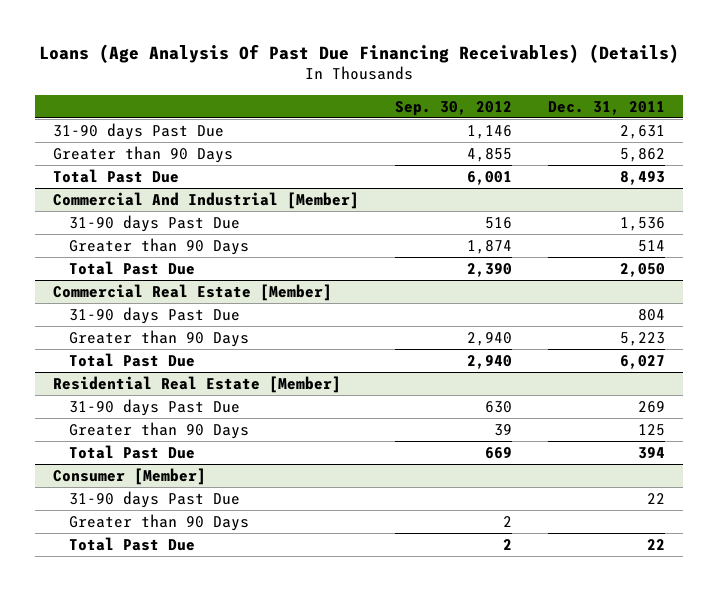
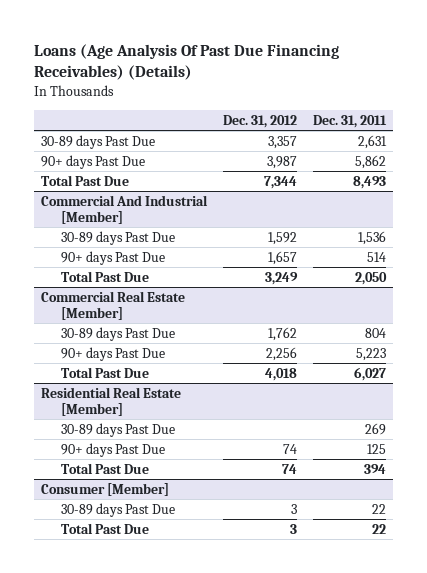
[394,100,512,116] Sep. 30, 2012 -> none
none -> [223,115,298,129] Dec. 31, 2012
[52,122,224,140] 31-90 days Past Due -> [41,134,156,149] 30-89 days Past Due
[52,145,233,163] Greater than 90 Days -> [41,154,146,169] 90+ days Past Due
[68,214,240,232] 31-90 days Past Due -> [61,230,176,245] 30-89 days Past Due
[68,237,249,255] Greater than 90 Days -> [61,250,166,265] 90+ days Past Due
[68,306,240,324] 31-90 days Past Due -> none
none -> [61,326,176,341] 30-89 days Past Due
[68,329,249,347] Greater than 90 Days -> [61,346,166,361] 90+ days Past Due
[68,398,240,416] 31-90 days Past Due -> [61,422,176,437] 30-89 days Past Due
[68,421,249,439] Greater than 90 Days -> [61,442,166,457] 90+ days Past Due
[68,490,240,508] 31-90 days Past Due -> none
[68,513,249,531] Greater than 90 Days -> none
none -> [61,502,176,517] 30-89 days Past Due

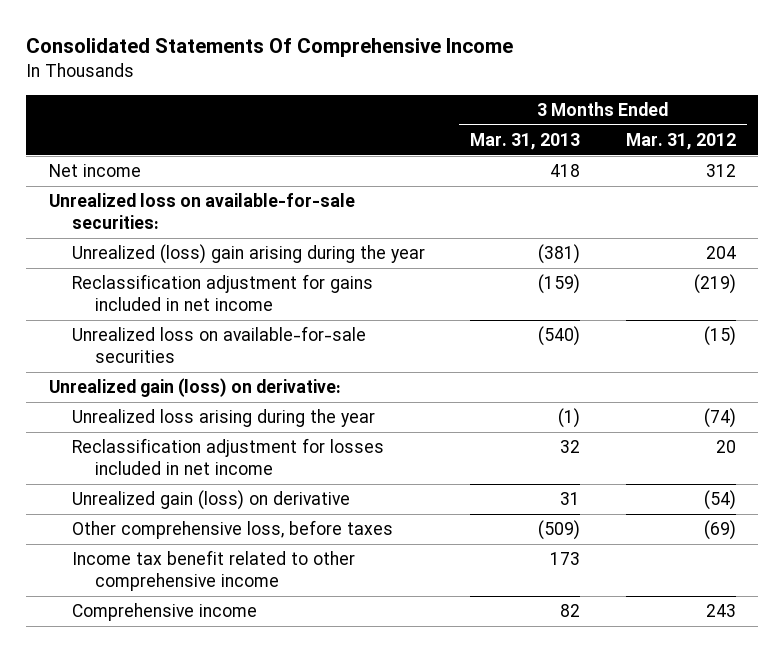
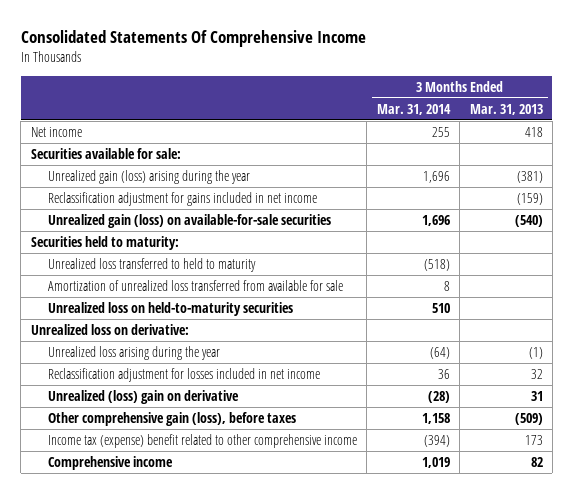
[625,133,736,151] Mar. 31, 2012 -> none
none -> [376,103,451,115] Mar. 31, 2014
[48,193,355,230] Unrealized loss on available-for-sale securities: -> [30,148,181,160] Securities available for sale:
[72,244,426,265] Unrealized (loss) gain arising during the year -> [47,170,250,185] Unrealized gain (loss) arising during the year
[72,326,367,364] Unrealized loss on available-for-sale securities -> [47,214,331,229] Unrealized gain (loss) on available-for-sale securities
none -> [30,236,179,251] Securities held to maturity:
none -> [47,258,256,273] Unrealized loss transferred to held to maturity
none -> [47,280,343,292] Amortization of unrealized loss transferred from available for sale
none -> [47,302,293,317] Unrealized loss on held-to-maturity securities
[48,378,341,398] Unrealized gain (loss) on derivative: -> [30,324,189,336] Unrealized loss on derivative:
[72,490,351,511] Unrealized gain (loss) on derivative -> [47,390,239,405] Unrealized (loss) gain on derivative
[72,520,394,540] Other comprehensive loss, before taxes -> [47,412,296,427] Other comprehensive gain (loss), before taxes
[72,550,356,592] Income tax benefit related to other comprehensive income -> [47,434,357,449] Income tax (expense) benefit related to other comprehensive income

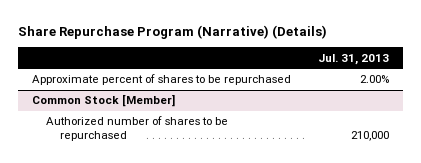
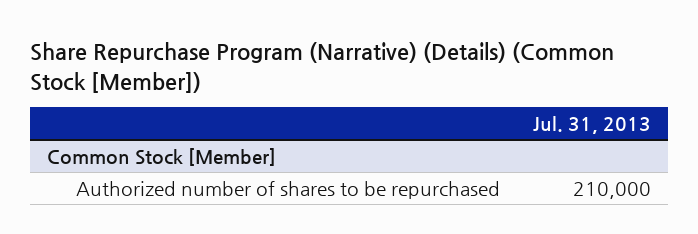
[18,24,328,39] Share Repurchase Program (Narrative) (Details) -> [30,42,615,93] Share Repurchase Program (Narrative) (Details) (Common Stock [Member])
[32,74,292,86] Approximate percent of shares to be repurchased -> none

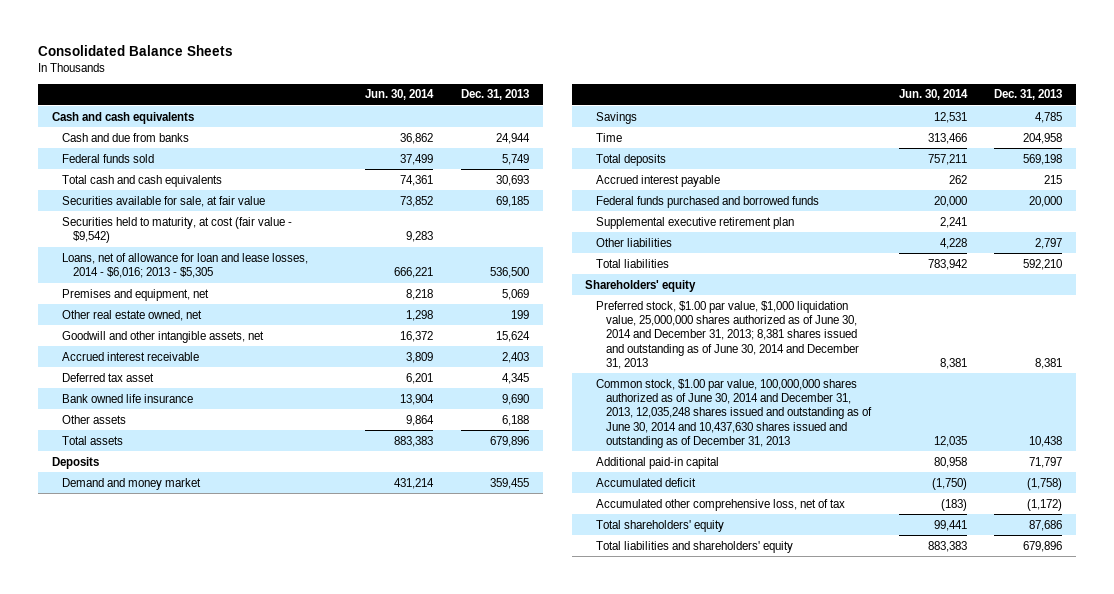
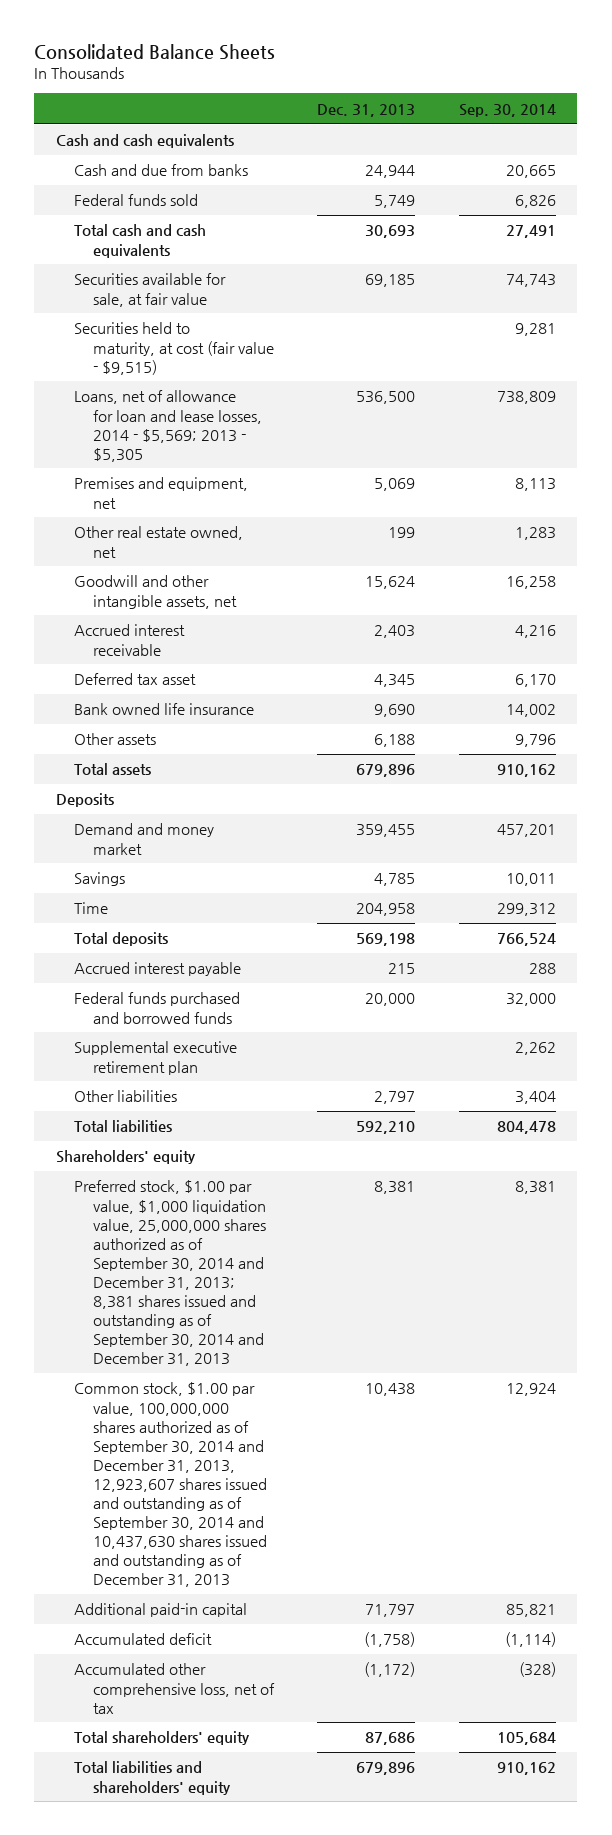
[365,89,435,101] Jun. 30, 2014 -> none
none -> [458,103,556,117] Sep. 30, 2014
[62,216,293,243] Securities held to maturity, at cost (fair value - $9,542) -> [74,322,274,375] Securities held to maturity, at cost (fair value - $9,515)
[62,252,309,278] Loans, net of allowance for loan and lease losses, 2014 - $6,016; 2013 - $5,305 -> [74,390,262,462] Loans, net of allowance for loan and lease losses, 2014 - $5,569; 2013 - $5,305
[595,300,860,369] Preferred stock, $1.00 par value, $1,000 liquidation value, 25,000,000 shares authorized as of June 30, 2014 and December 31, 2013; 8,381 shares issued and outstanding as of June 30, 2014 and December 31, 2013 -> [74,1180,266,1366] Preferred stock, $1.00 par value, $1,000 liquidation value, 25,000,000 shares authorized as of September 30, 2014 and December 31, 2013; 8,381 shares issued and outstanding as of September 30, 2014 and December 31, 2013
[595,378,873,448] Common stock, $1.00 par value, 100,000,000 shares authorized as of June 30, 2014 and December 31, 2013, 12,035,248 shares issued and outstanding as of June 30, 2014 and 10,437,630 shares issued and outstanding as of December 31, 2013 -> [74,1382,267,1588] Common stock, $1.00 par value, 100,000,000 shares authorized as of September 30, 2014 and December 31, 2013, 12,923,607 shares issued and outstanding as of September 30, 2014 and 10,437,630 shares issued and outstanding as of December 31, 2013

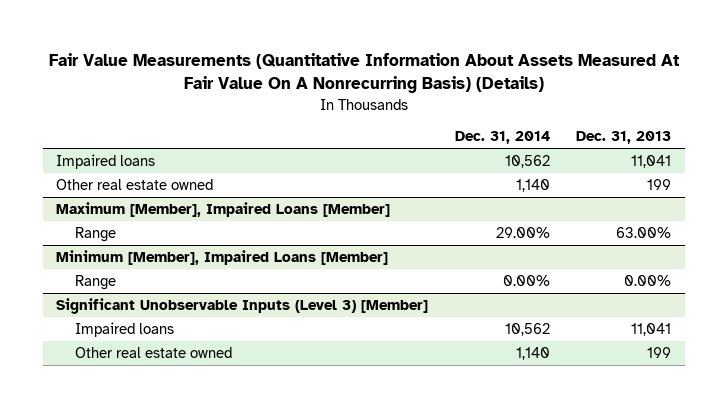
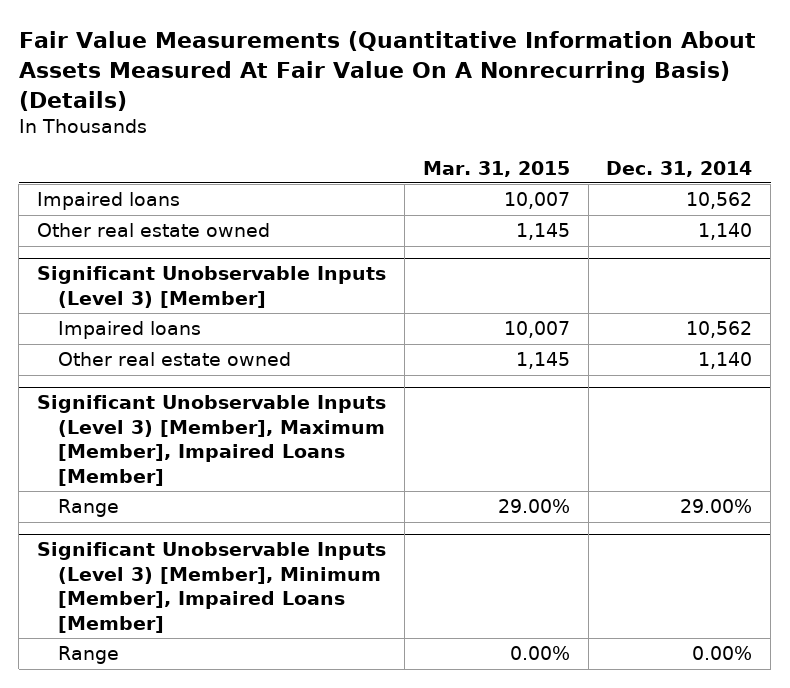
[576,131,672,145] Dec. 31, 2013 -> none
none -> [422,160,570,177] Mar. 31, 2015
[56,202,391,218] Maximum [Member], Impaired Loans [Member] -> none
[75,227,117,243] Range -> none
[56,250,389,266] Minimum [Member], Impaired Loans [Member] -> none
[75,275,117,291] Range -> none
none -> [37,395,387,486] Significant Unobservable Inputs (Level 3) [Member], Maximum [Member], Impaired Loans [Member]
none -> [57,499,119,518] Range
none -> [37,542,387,633] Significant Unobservable Inputs (Level 3) [Member], Minimum [Member], Impaired Loans [Member]
none -> [57,646,119,665] Range

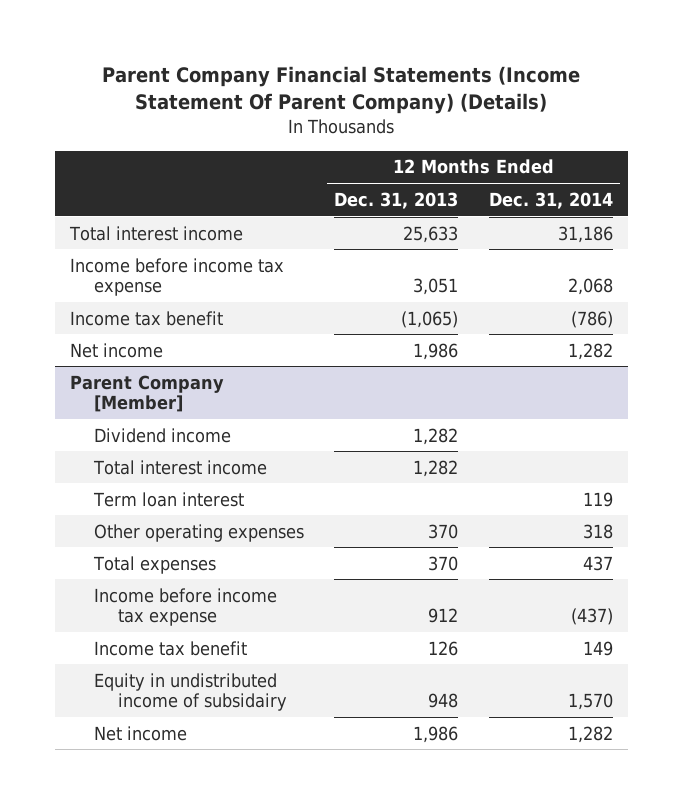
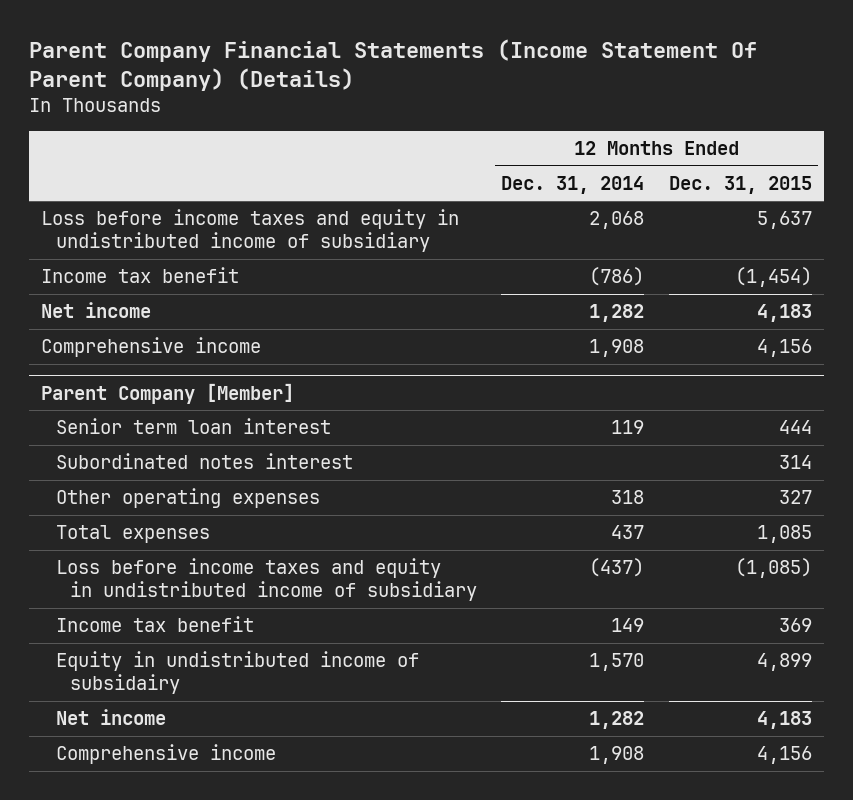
[334,191,459,209] Dec. 31, 2013 -> none
none -> [668,175,812,194] Dec. 31, 2015
[69,225,244,241] Total interest income -> none
[70,257,285,297] Income before income tax expense -> [41,209,460,253] Loss before income taxes and equity in undistributed income of subsidiary
none -> [41,337,262,358] Comprehensive income
[94,427,232,443] Dividend income -> none
[93,459,268,475] Total interest income -> none
[93,491,245,507] Term loan interest -> [55,418,331,435] Senior term loan interest
none -> [55,453,353,470] Subordinated notes interest
[94,587,278,627] Income before income tax expense -> [55,558,478,602] Loss before income taxes and equity in undistributed income of subsidiary
none -> [55,744,276,765] Comprehensive income

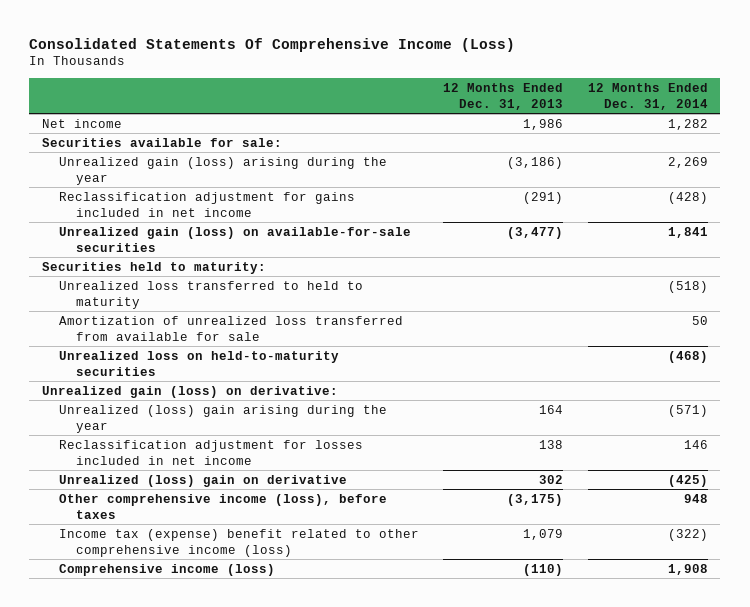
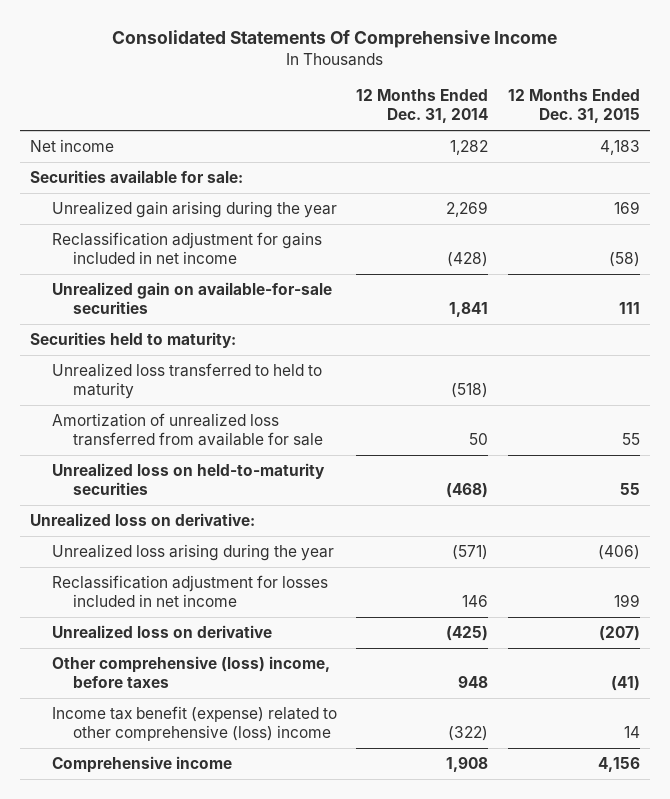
[29,37,516,52] Consolidated Statements Of Comprehensive Income (Loss) -> [112,29,558,48] Consolidated Statements Of Comprehensive Income
[443,82,564,110] 12 Months Ended Dec. 31, 2013 -> none
none -> [508,89,641,124] 12 Months Ended Dec. 31, 2015
[58,156,387,185] Unrealized gain (loss) arising during the year -> [51,201,337,219] Unrealized gain arising during the year
[58,226,411,252] Unrealized gain (loss) on available-for-sale securities -> [51,282,332,315] Unrealized gain on available-for-sale securities
[41,385,338,398] Unrealized gain (loss) on derivative: -> [29,513,255,527] Unrealized loss on derivative:
[58,404,387,433] Unrealized (loss) gain arising during the year -> [51,544,334,562] Unrealized loss arising during the year
[58,474,347,487] Unrealized (loss) gain on derivative -> [51,625,272,639] Unrealized loss on derivative
[58,493,387,519] Other comprehensive income (loss), before taxes -> [51,656,330,689] Other comprehensive (loss) income, before taxes
[58,528,419,557] Income tax (expense) benefit related to other comprehensive income (loss) -> [51,706,337,742] Income tax benefit (expense) related to other comprehensive (loss) income
[58,563,275,576] Comprehensive income (loss) -> [51,756,232,774] Comprehensive income

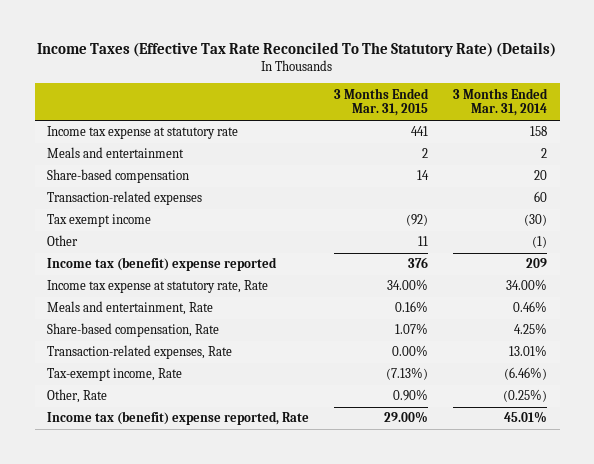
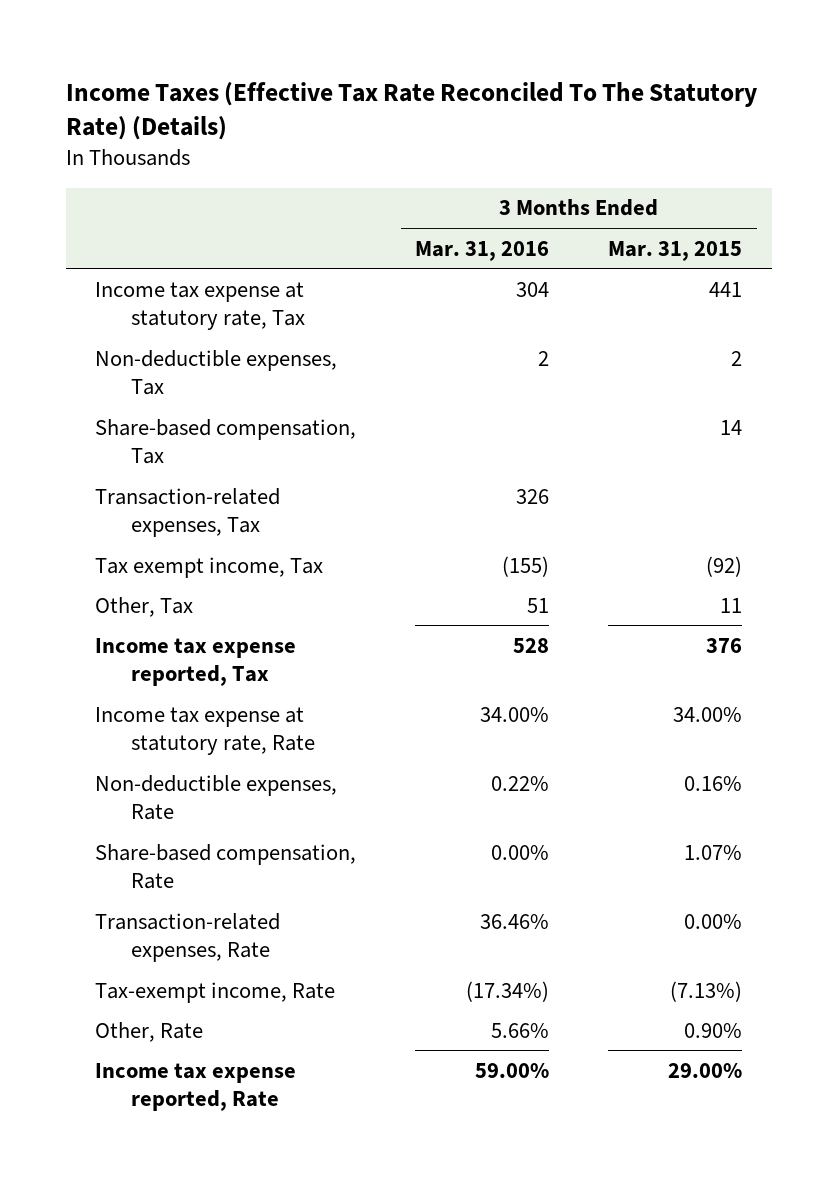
[453,87,549,117] 3 Months Ended Mar. 31, 2014 -> none
none -> [415,240,550,261] Mar. 31, 2016
[47,147,185,159] Meals and entertainment -> none
[47,126,239,140] Income tax expense at statutory rate -> [95,281,305,331] Income tax expense at statutory rate, Tax
none -> [95,349,338,396] Non-deductible expenses, Tax
[47,169,190,184] Share-based compensation -> [95,418,357,465] Share-based compensation, Tax
[47,191,203,206] Transaction-related expenses -> [95,487,281,538] Transaction-related expenses, Tax
[47,214,152,228] Tax exempt income -> [95,556,324,578] Tax exempt income, Tax
[47,235,79,247] Other -> [95,596,194,617] Other, Tax
[47,257,278,272] Income tax (benefit) expense reported -> [95,637,297,687] Income tax expense reported, Tax
[47,301,214,316] Meals and entertainment, Rate -> none
none -> [95,774,338,821] Non-deductible expenses, Rate
[47,411,310,426] Income tax (benefit) expense reported, Rate -> [95,1062,297,1112] Income tax expense reported, Rate

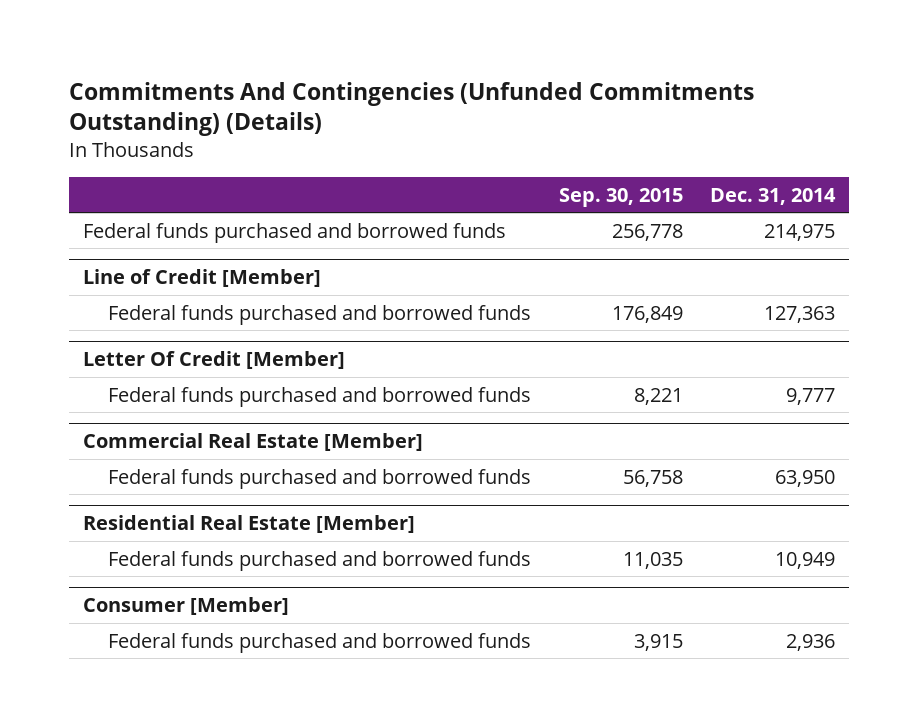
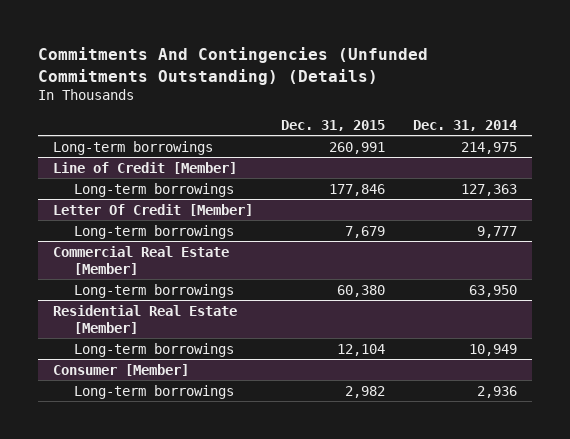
[558,187,683,207] Sep. 30, 2015 -> none
none -> [281,119,386,131] Dec. 31, 2015
[82,222,506,243] Federal funds purchased and borrowed funds -> [52,140,213,155] Long-term borrowings
[108,304,532,325] Federal funds purchased and borrowed funds -> [74,182,235,197] Long-term borrowings
[108,386,532,407] Federal funds purchased and borrowed funds -> [74,224,235,239] Long-term borrowings
[108,468,532,489] Federal funds purchased and borrowed funds -> [74,283,235,298] Long-term borrowings
[108,550,532,571] Federal funds purchased and borrowed funds -> [74,342,235,357] Long-term borrowings
[108,632,532,653] Federal funds purchased and borrowed funds -> [74,384,235,399] Long-term borrowings

